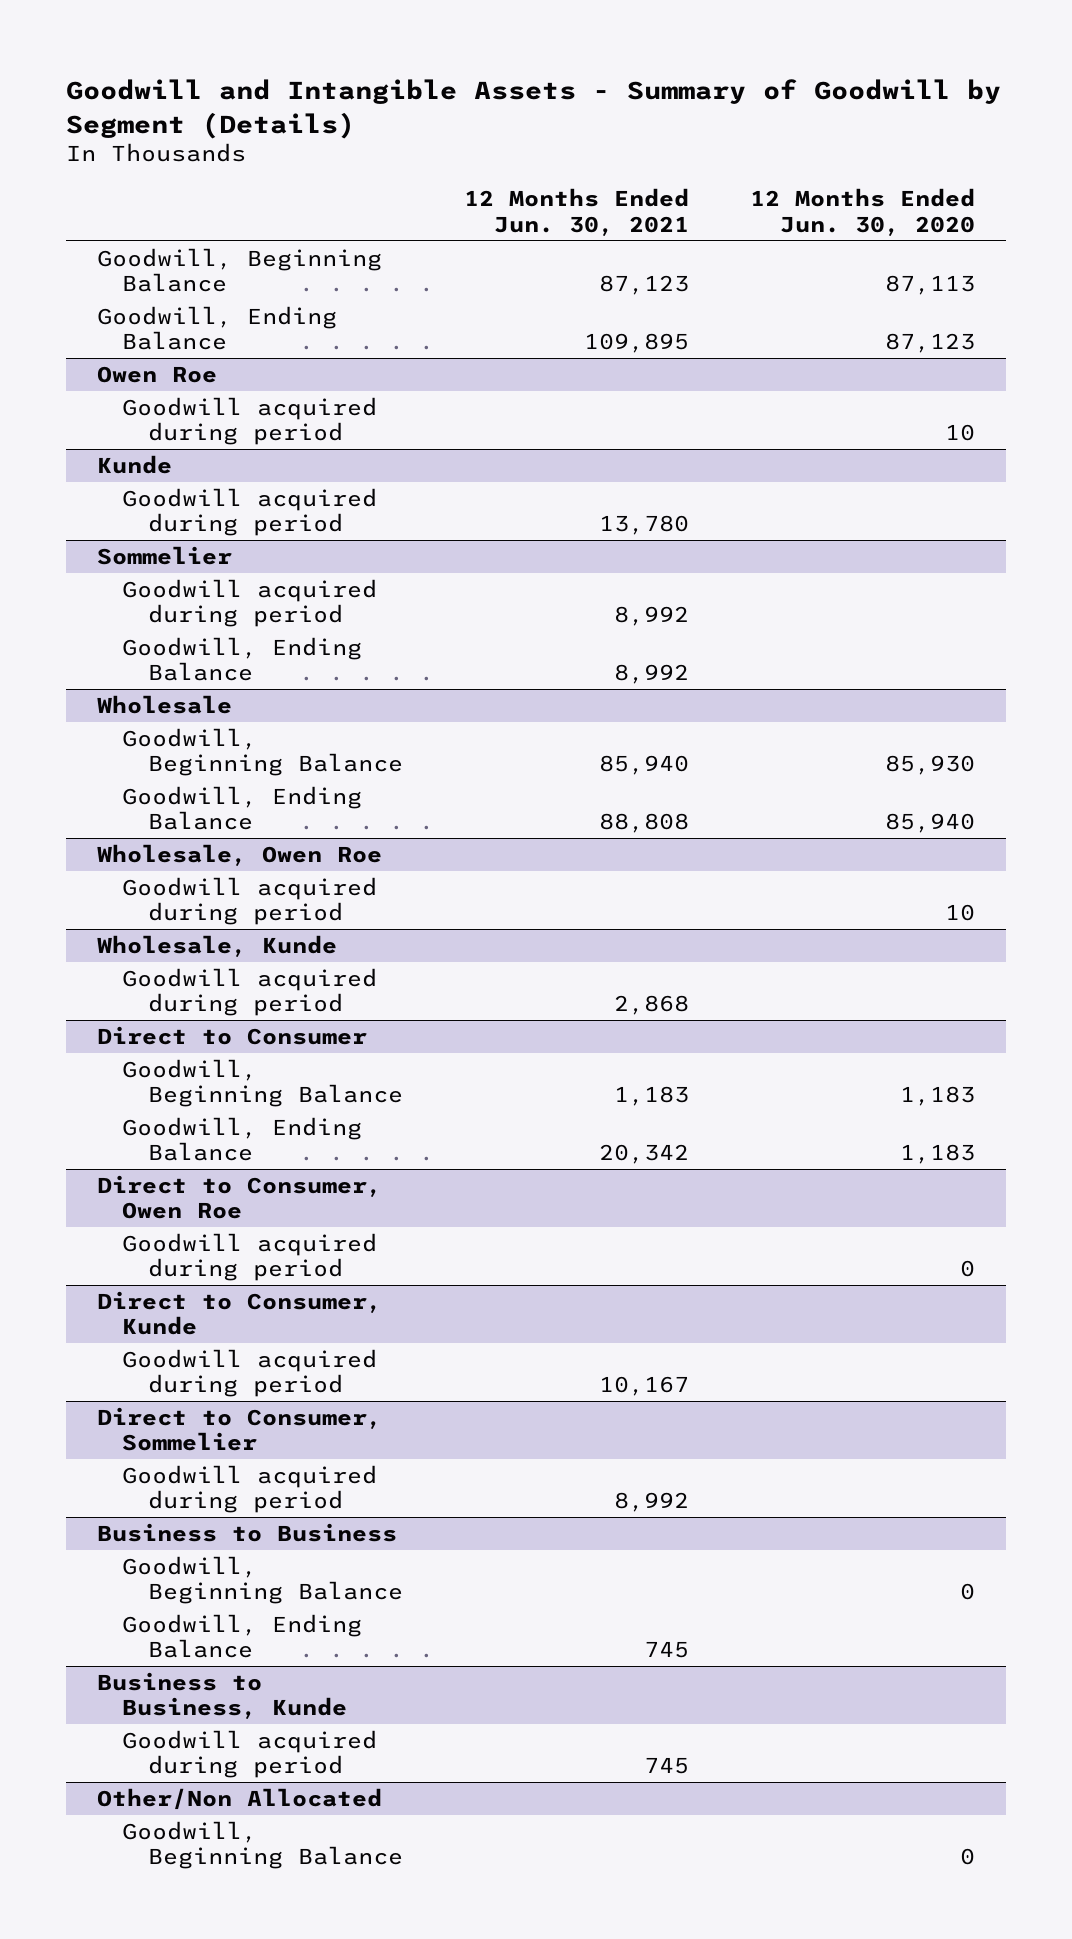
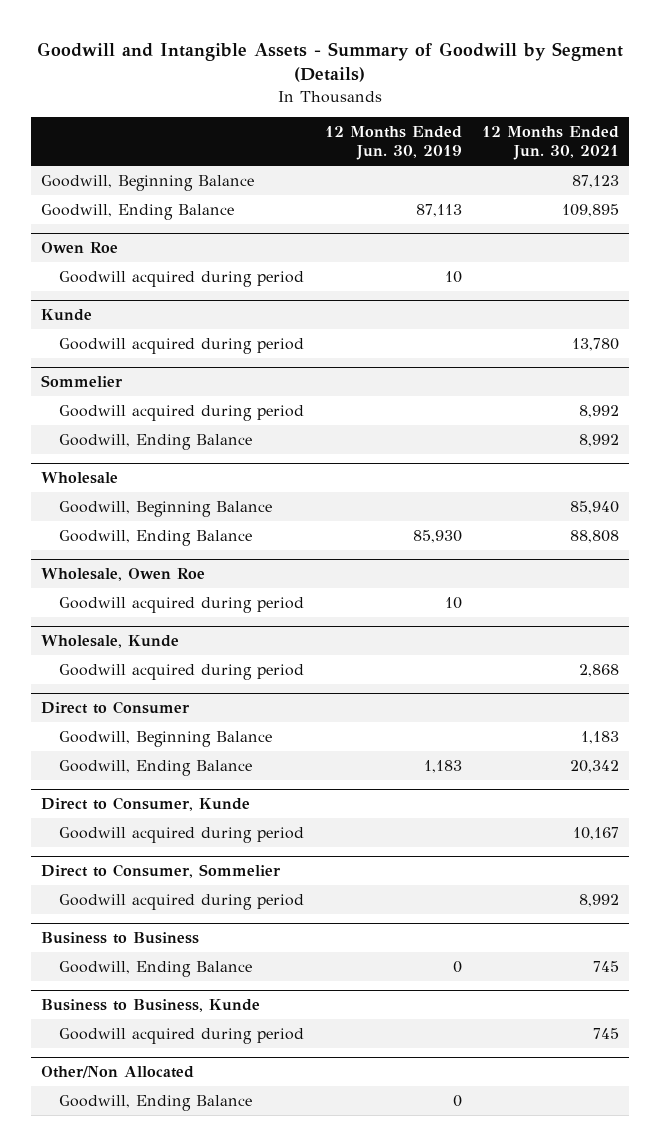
[750,188,976,236] 12 Months Ended Jun. 30, 2020 -> none
none -> [324,126,462,160] 12 Months Ended Jun. 30, 2019
[96,1174,382,1220] Direct to Consumer, Owen Roe -> none
[122,1232,378,1282] Goodwill acquired during period -> none
[122,1555,404,1605] Goodwill, Beginning Balance -> none
[122,1820,404,1870] Goodwill, Beginning Balance -> [59,1094,253,1111] Goodwill, Ending Balance

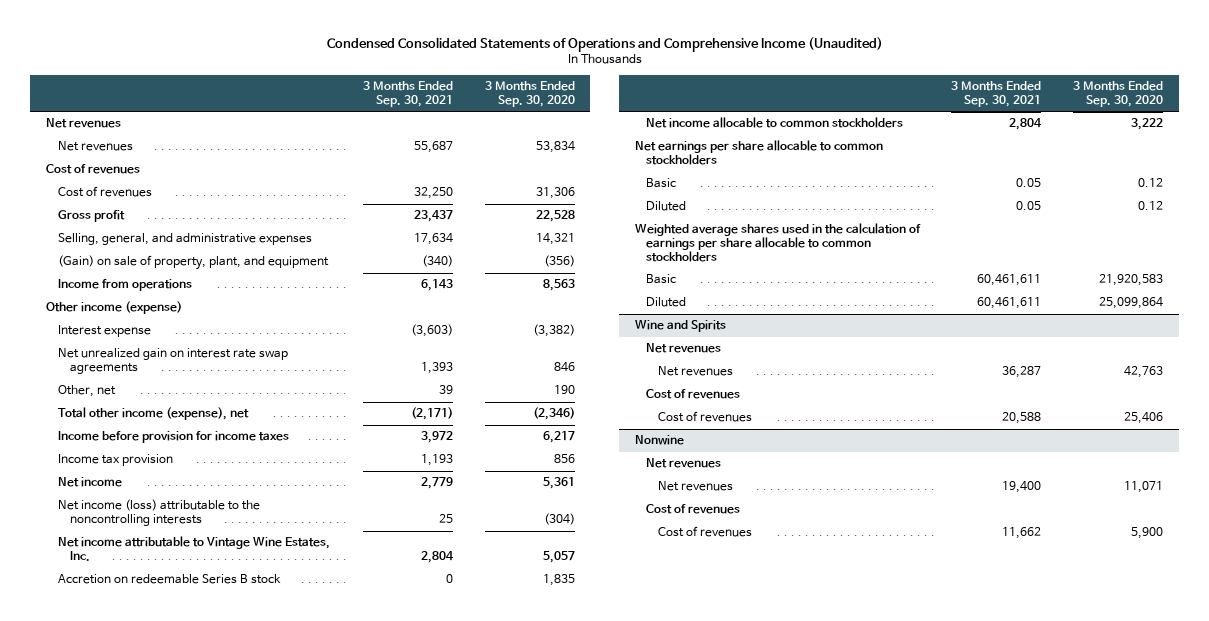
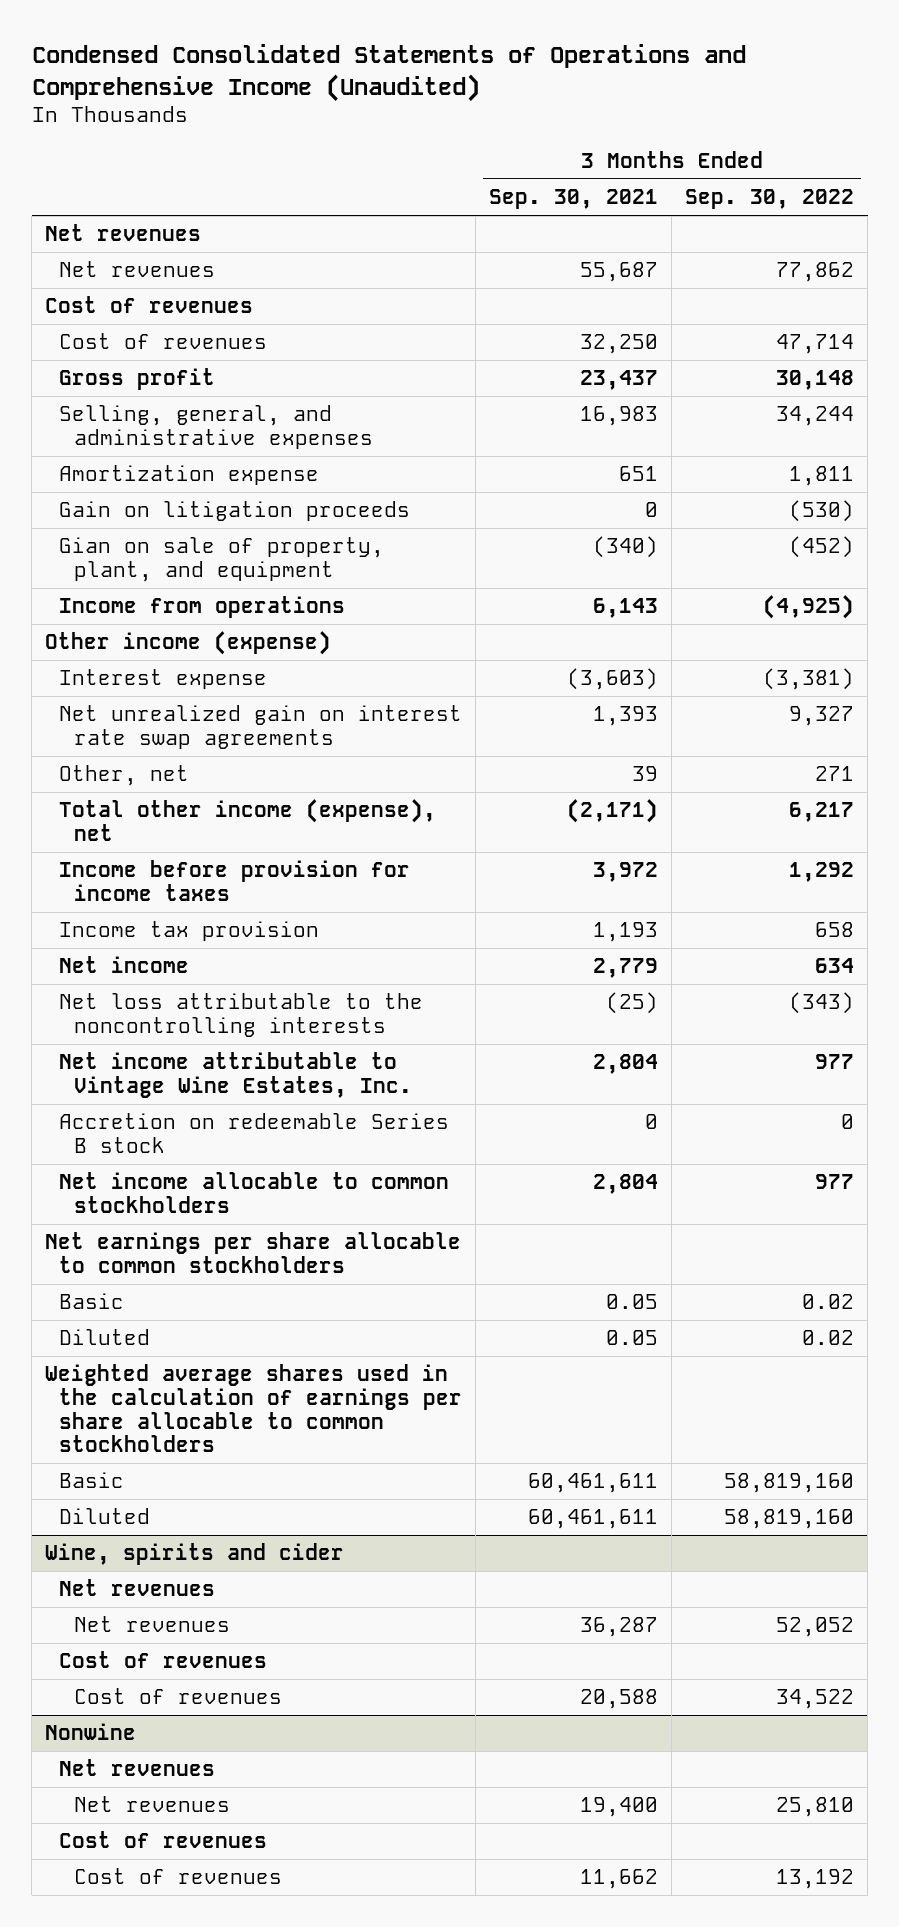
[484,81,575,108] 3 Months Ended Sep. 30, 2020 -> none
none -> [685,189,855,210] Sep. 30, 2022
[413,233,453,246] 17,634 -> [580,406,659,427] 16,983
none -> [59,465,320,486] Amortization expense
none -> [59,501,411,522] Gain on litigation proceeds
[57,255,329,271] (Gain) on sale of property, plant, and equipment -> [59,537,385,582] Gian on sale of property, plant, and equipment
[57,499,260,527] Net income (loss) attributable to the noncontrolling interests -> [59,993,424,1037] Net loss attributable to the noncontrolling interests
[438,514,453,524] 25 -> [606,992,659,1015] (25)
[634,320,726,333] Wine and Spirits -> [45,1543,345,1566] Wine, spirits and cider

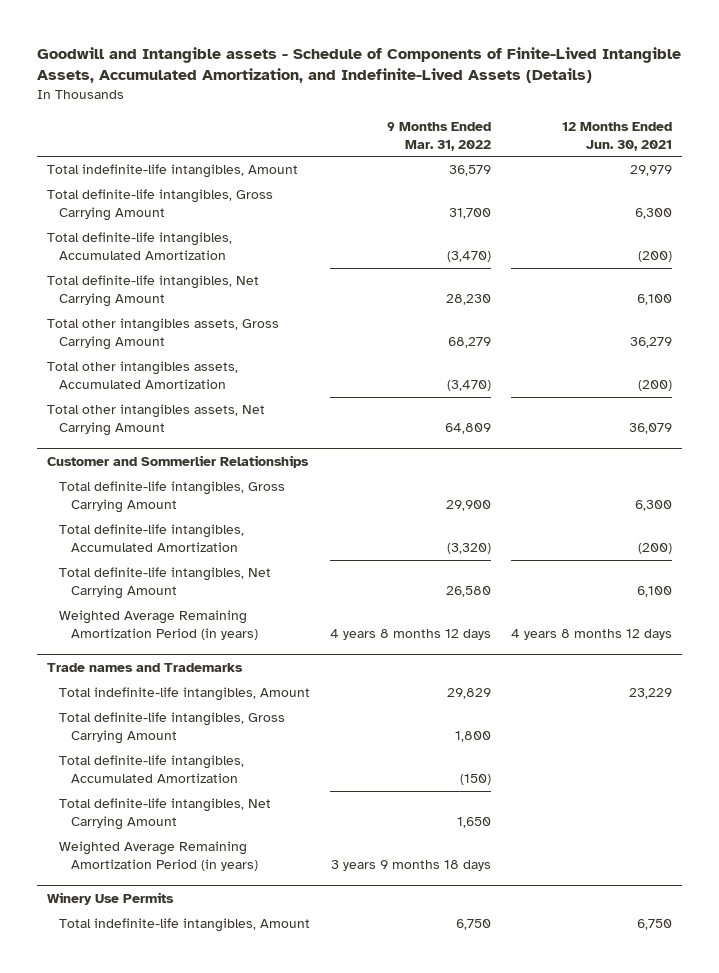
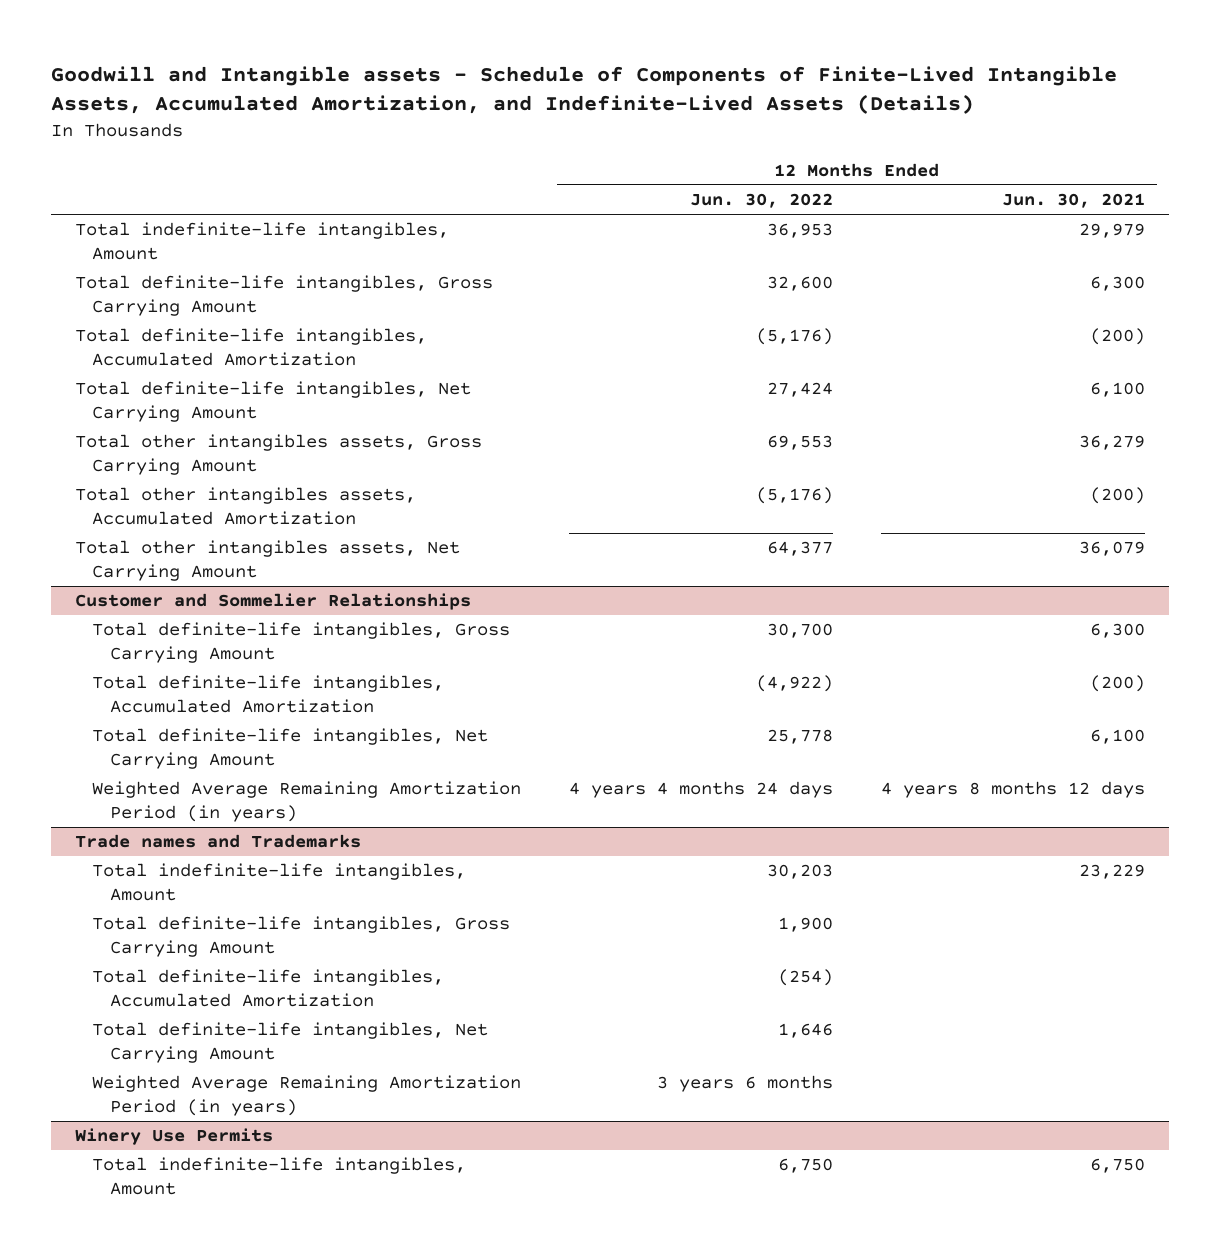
[387,121,492,151] 9 Months Ended Mar. 31, 2022 -> none
none -> [690,193,834,209] Jun. 30, 2022
[46,455,309,469] Customer and Sommerlier Relationships -> [75,593,472,611] Customer and Sommelier Relationships

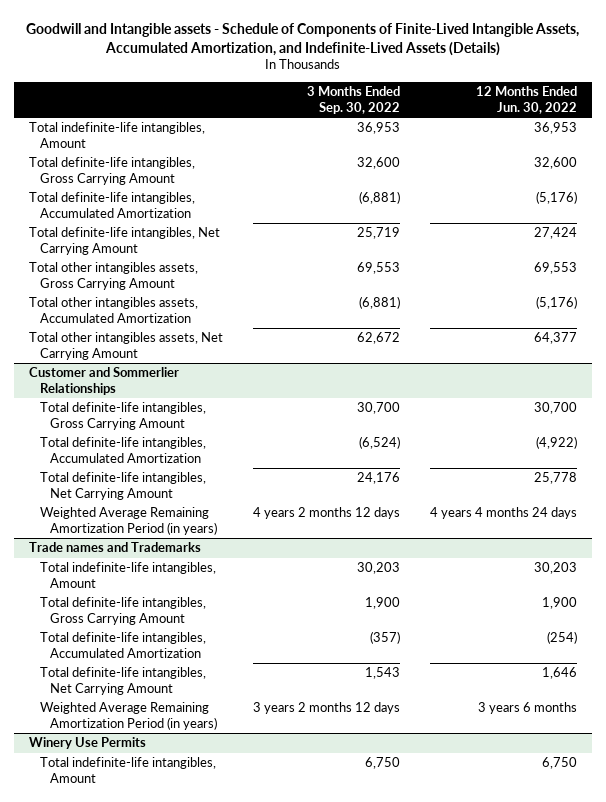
[1002,193,1146,209] Jun. 30, 2021 -> none
none -> [307,85,401,114] 3 Months Ended Sep. 30, 2022
[75,593,472,611] Customer and Sommelier Relationships -> [29,367,180,395] Customer and Sommerlier Relationships

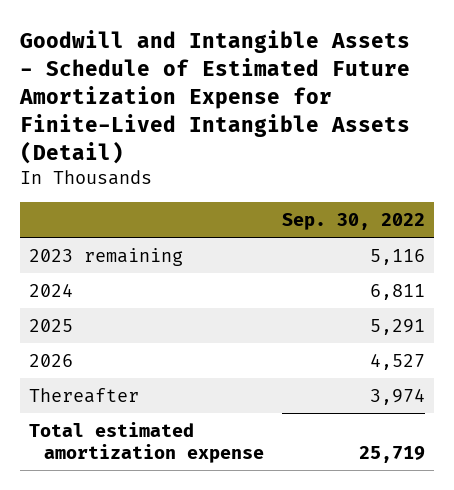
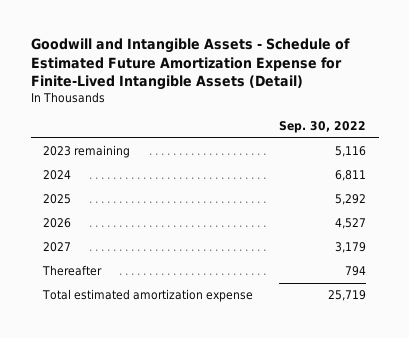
[370,319,426,336] 5,291 -> [335,194,367,206] 5,292
none -> [43,242,72,253] 2027
[370,389,426,406] 3,974 -> [345,266,367,277] 794

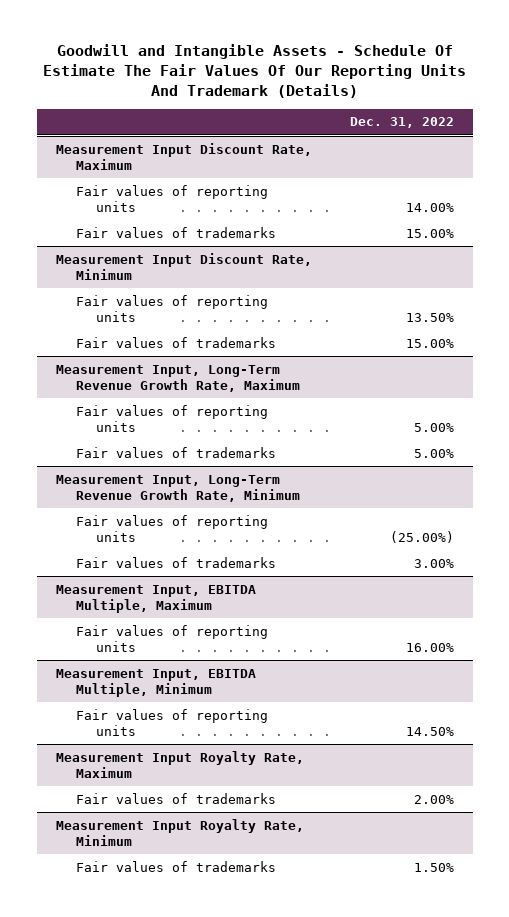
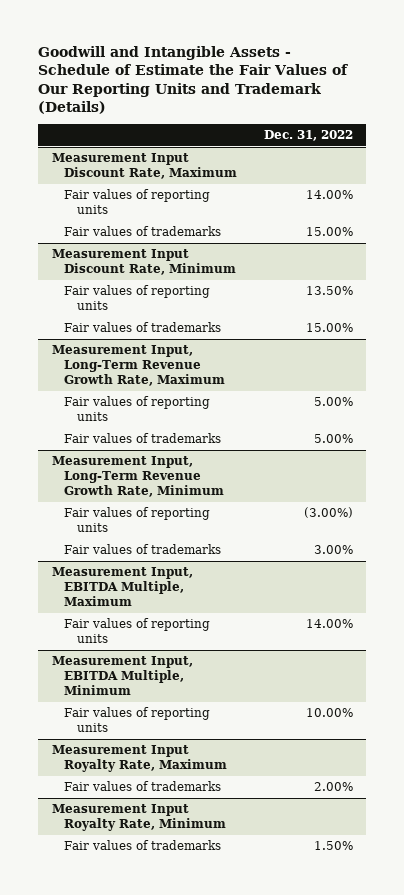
[42,44,466,99] Goodwill and Intangible Assets - Schedule Of Estimate The Fair Values Of Our Reporting Units And Trademark (Details) -> [38,45,349,115] Goodwill and Intangible Assets - Schedule of Estimate the Fair Values of Our Reporting Units and Trademark (Details)
[389,530,454,543] (25.00%) -> [303,507,353,519] (3.00%)
[405,642,454,652] 16.00% -> [305,619,353,629] 14.00%
[405,726,454,736] 14.50% -> [305,708,353,718] 10.00%

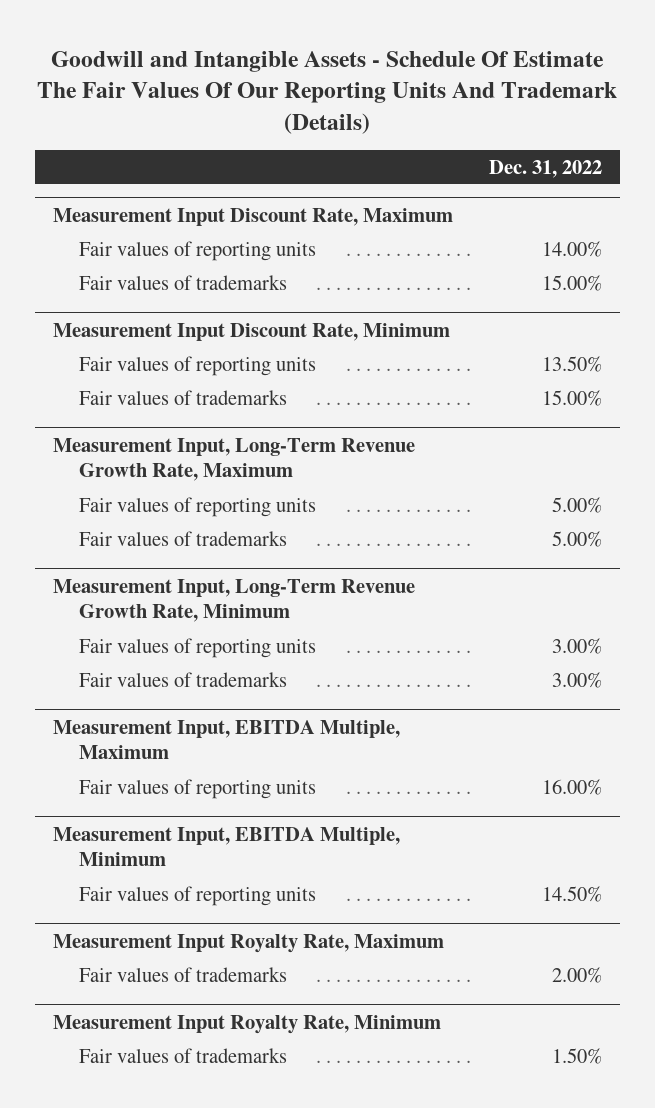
[38,45,349,115] Goodwill and Intangible Assets - Schedule of Estimate the Fair Values of Our Reporting Units and Trademark (Details) -> [37,50,618,134] Goodwill and Intangible Assets - Schedule Of Estimate The Fair Values Of Our Reporting Units And Trademark (Details)
[303,507,353,519] (3.00%) -> [551,637,602,654] 3.00%
[305,619,353,629] 14.00% -> [541,778,602,795] 16.00%
[305,708,353,718] 10.00% -> [541,885,602,902] 14.50%

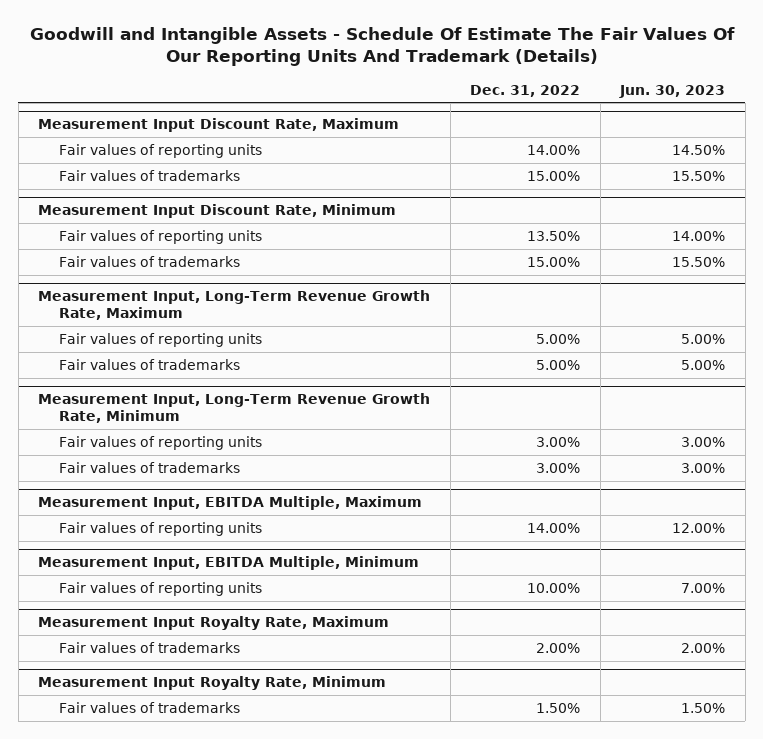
none -> [619,84,726,98] Jun. 30, 2023
[541,778,602,795] 16.00% -> [527,523,581,534] 14.00%
[541,885,602,902] 14.50% -> [527,583,581,594] 10.00%

